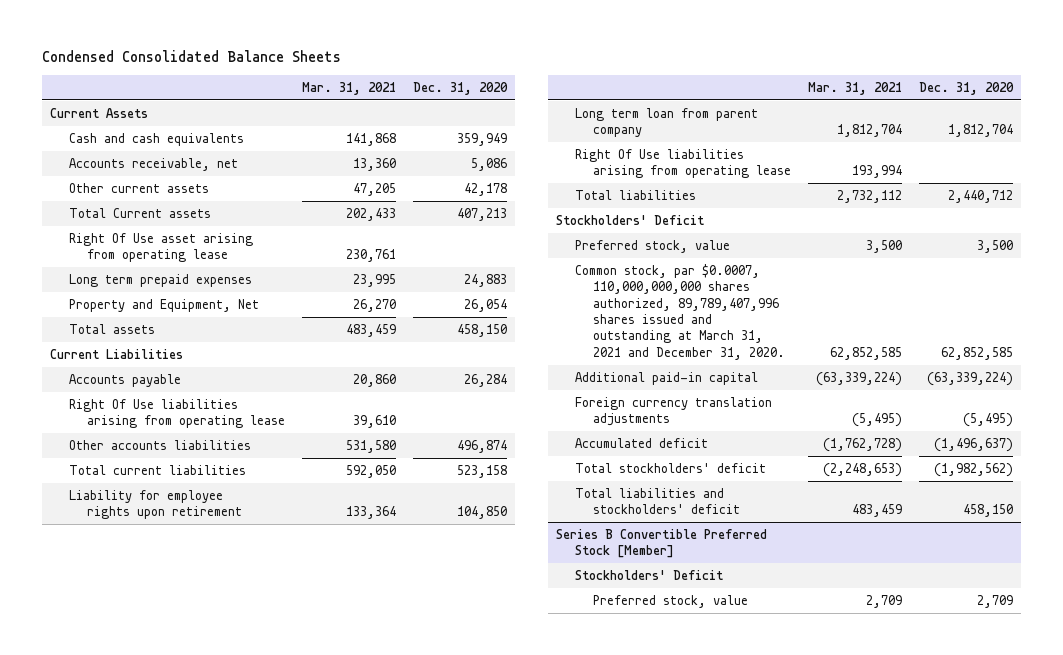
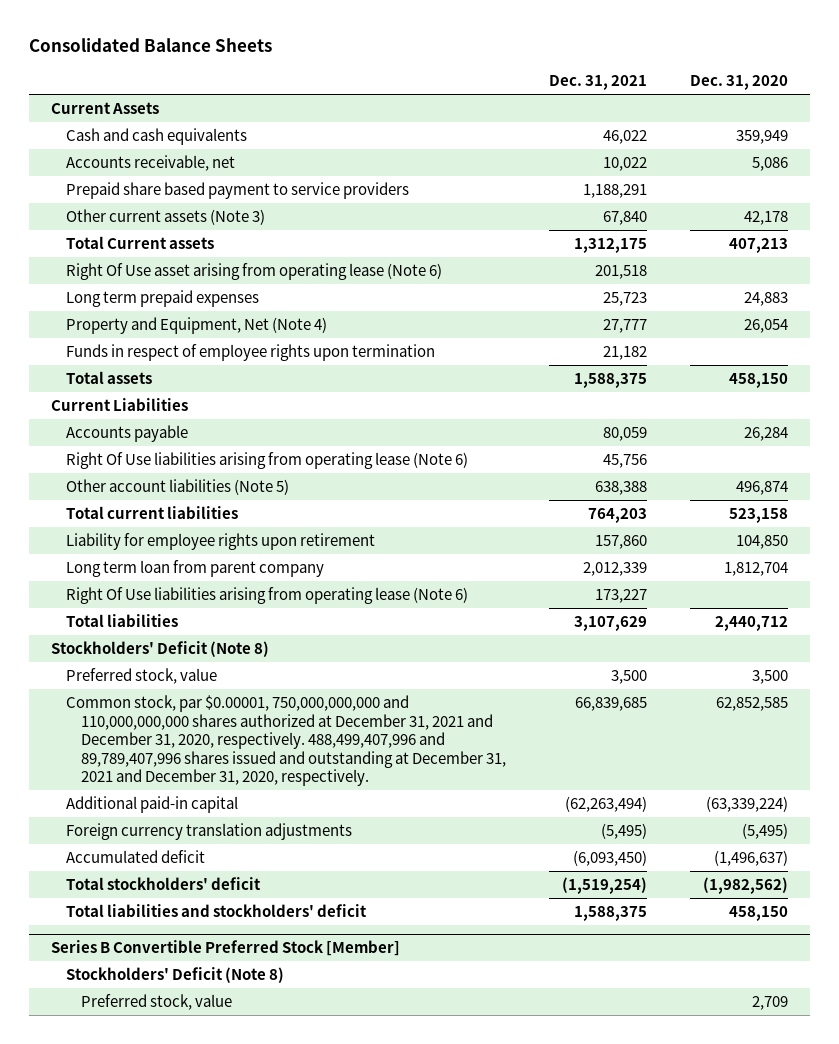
[41,49,341,62] Condensed Consolidated Balance Sheets -> [29,38,273,53] Consolidated Balance Sheets
[301,81,396,95] Mar. 31, 2021 -> none
none -> [549,75,648,91] Dec. 31, 2021
none -> [66,181,410,199] Prepaid share based payment to service providers
[68,182,209,193] Other current assets -> [66,208,266,225] Other current assets (Note 3)
[68,232,253,263] Right Of Use asset arising from operating lease -> [66,262,443,280] Right Of Use asset arising from operating lease (Note 6)
[68,298,259,312] Property and Equipment, Net -> [66,316,328,334] Property and Equipment, Net (Note 4)
none -> [66,343,436,361] Funds in respect of employee rights upon termination
[68,398,286,429] Right Of Use liabilities arising from operating lease -> [66,451,469,469] Right Of Use liabilities arising from operating lease (Note 6)
[68,439,251,450] Other accounts liabilities -> [66,478,290,495] Other account liabilities (Note 5)
[574,148,791,179] Right Of Use liabilities arising from operating lease -> [66,586,469,604] Right Of Use liabilities arising from operating lease (Note 6)
[556,214,705,225] Stockholders' Deficit -> [50,640,269,657] Stockholders' Deficit (Note 8)
[574,263,785,360] Common stock, par $0.0007, 110,000,000,000 shares authorized, 89,789,407,996 shares issued and outstanding at March 31, 2021 and December 31, 2020. -> [66,694,507,787] Common stock, par $0.00001, 750,000,000,000 and 110,000,000,000 shares authorized at December 31, 2021 and December 31, 2020, respectively. 488,499,407,996 and 89,789,407,996 shares issued and outstanding at December 31, 2021 and December 31, 2020, respectively.
[574,569,723,580] Stockholders' Deficit -> [66,966,285,983] Stockholders' Deficit (Note 8)

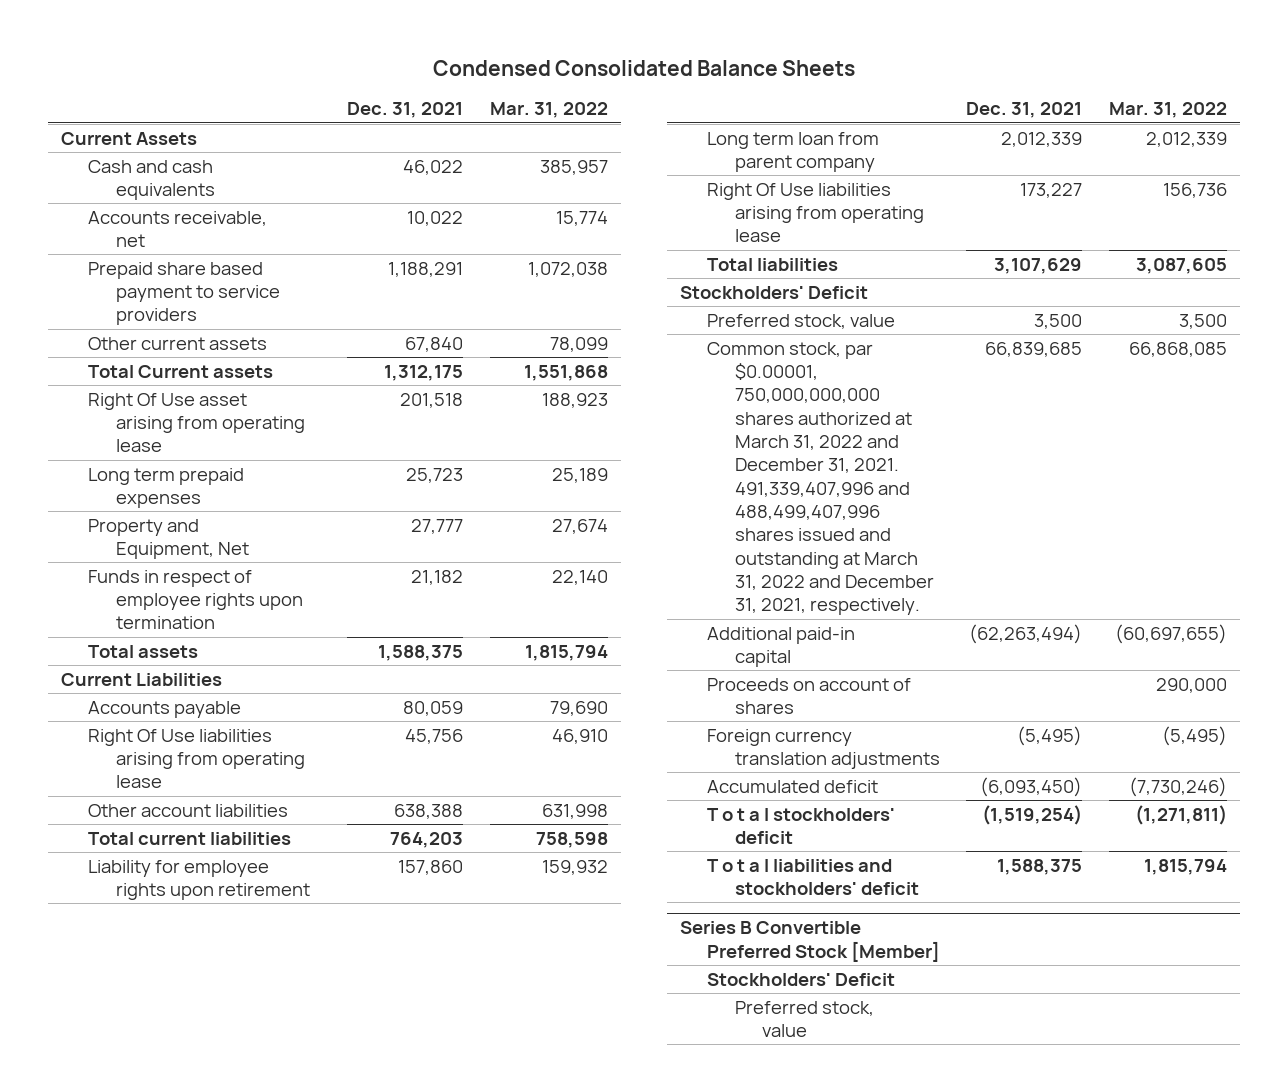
[29,38,273,53] Consolidated Balance Sheets -> [432,60,855,77] Condensed Consolidated Balance Sheets
[690,75,789,91] Dec. 31, 2020 -> none
none -> [489,102,608,119] Mar. 31, 2022
[66,208,266,225] Other current assets (Note 3) -> [88,336,268,350] Other current assets
[66,262,443,280] Right Of Use asset arising from operating lease (Note 6) -> [88,392,305,453] Right Of Use asset arising from operating lease
[66,316,328,334] Property and Equipment, Net (Note 4) -> [88,518,249,559] Property and Equipment, Net
[66,451,469,469] Right Of Use liabilities arising from operating lease (Note 6) -> [88,728,305,789] Right Of Use liabilities arising from operating lease
[66,478,290,495] Other account liabilities (Note 5) -> [88,803,289,817] Other account liabilities
[66,586,469,604] Right Of Use liabilities arising from operating lease (Note 6) -> [707,182,924,243] Right Of Use liabilities arising from operating lease
[50,640,269,657] Stockholders' Deficit (Note 8) -> [679,285,868,299] Stockholders' Deficit
[66,694,507,787] Common stock, par $0.00001, 750,000,000,000 and 110,000,000,000 shares authorized at December 31, 2021 and December 31, 2020, respectively. 488,499,407,996 and 89,789,407,996 shares issued and outstanding at December 31, 2021 and December 31, 2020, respectively. -> [707,341,934,616] Common stock, par $0.00001, 750,000,000,000 shares authorized at March 31, 2022 and December 31, 2021. 491,339,407,996 and 488,499,407,996 shares issued and outstanding at March 31, 2022 and December 31, 2021, respectively.
none -> [707,677,912,714] Proceeds on account of shares
[66,876,262,890] Total stockholders' deficit -> [707,807,896,844] T o t a l stockholders' deficit
[66,903,368,917] Total liabilities and stockholders' deficit -> [707,858,919,895] T o t a l liabilities and stockholders' deficit
[66,966,285,983] Stockholders' Deficit (Note 8) -> [707,972,896,986] Stockholders' Deficit

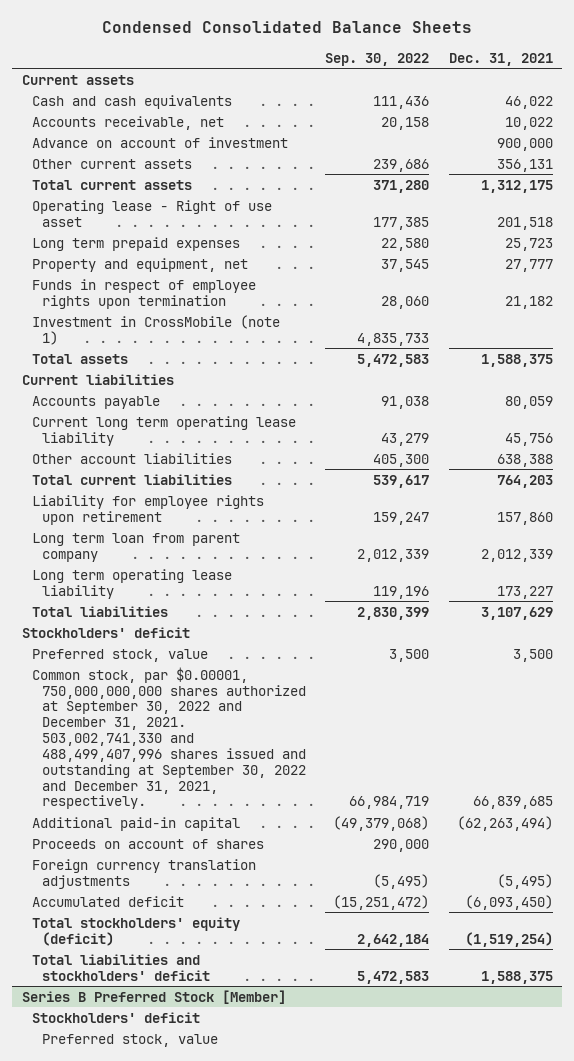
[489,102,608,119] Mar. 31, 2022 -> none
none -> [325,52,430,66] Sep. 30, 2022
[60,131,197,145] Current Assets -> [21,74,134,85] Current assets
[88,261,280,326] Prepaid share based payment to service providers -> none
none -> [31,136,288,148] Advance on account of investment
[405,336,464,352] 67,840 -> [496,158,553,172] 356,131
[88,364,274,378] Total Current assets -> [31,179,192,190] Total current assets
[88,392,305,453] Right Of Use asset arising from operating lease -> [31,199,272,227] Operating lease - Right of use asset
[88,518,249,559] Property and Equipment, Net -> [31,257,248,272] Property and equipment, net
none -> [31,314,280,345] Investment in CrossMobile (note 1)
[60,672,222,686] Current Liabilities -> [21,373,174,385] Current liabilities
[88,728,305,789] Right Of Use liabilities arising from operating lease -> [31,415,296,446] Current long term operating lease liability
[707,182,924,243] Right Of Use liabilities arising from operating lease -> [31,568,232,599] Long term operating lease liability
[679,285,868,299] Stockholders' Deficit -> [21,626,190,638] Stockholders' deficit
[707,341,934,616] Common stock, par $0.00001, 750,000,000,000 shares authorized at March 31, 2022 and December 31, 2021. 491,339,407,996 and 488,499,407,996 shares issued and outstanding at March 31, 2022 and December 31, 2021, respectively. -> [31,666,306,810] Common stock, par $0.00001, 750,000,000,000 shares authorized at September 30, 2022 and December 31, 2021. 503,002,741,330 and 488,499,407,996 shares issued and outstanding at September 30, 2022 and December 31, 2021, respectively.
[707,807,896,844] T o t a l stockholders' deficit -> [31,916,240,946] Total stockholders' equity (deficit)
[707,858,919,895] T o t a l liabilities and stockholders' deficit -> [31,953,210,981] Total liabilities and stockholders' deficit
[679,921,941,962] Series B Convertible Preferred Stock [Member] -> [21,989,286,1004] Series B Preferred Stock [Member]
[707,972,896,986] Stockholders' Deficit -> [31,1011,200,1023] Stockholders' deficit

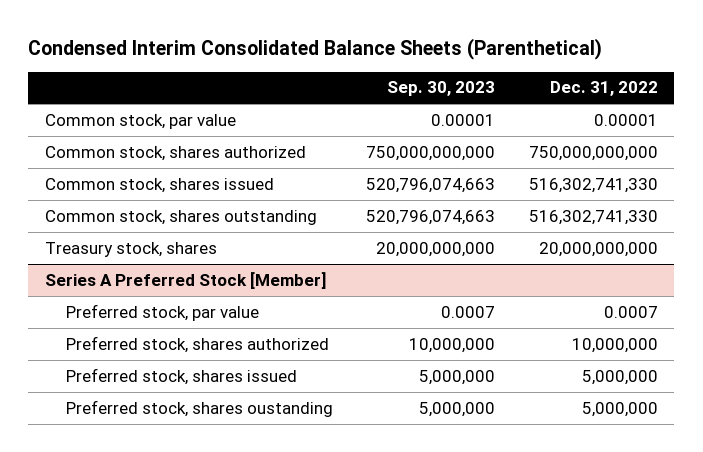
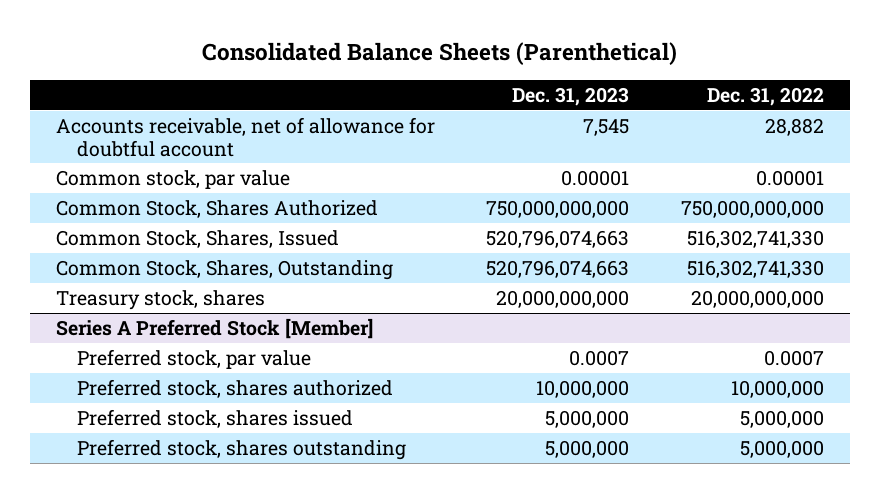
[28,37,603,60] Condensed Interim Consolidated Balance Sheets (Parenthetical) -> [201,42,677,66] Consolidated Balance Sheets (Parenthetical)
[387,81,496,97] Sep. 30, 2023 -> none
none -> [512,86,630,106] Dec. 31, 2023
none -> [55,116,435,157] Accounts receivable, net of allowance for doubtful account
[44,145,306,161] Common stock, shares authorized -> [55,199,378,218] Common Stock, Shares Authorized
[44,177,274,193] Common stock, shares issued -> [55,229,339,248] Common Stock, Shares, Issued
[44,209,317,225] Common stock, shares outstanding -> [55,259,393,280] Common Stock, Shares, Outstanding
[66,399,334,417] Preferred stock, shares oustanding -> [76,438,406,460] Preferred stock, shares outstanding

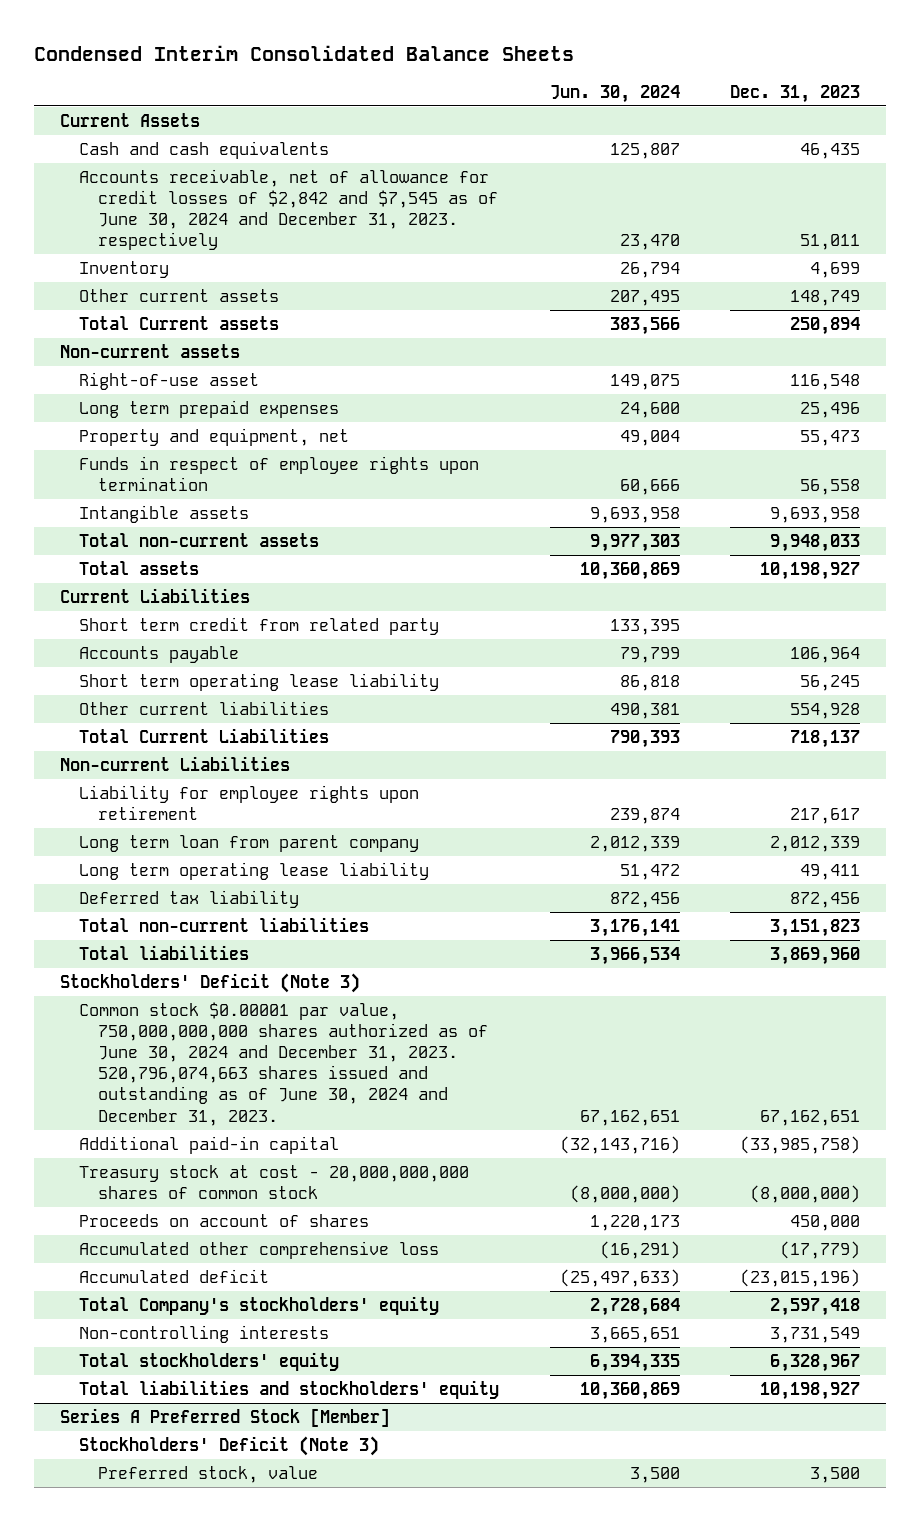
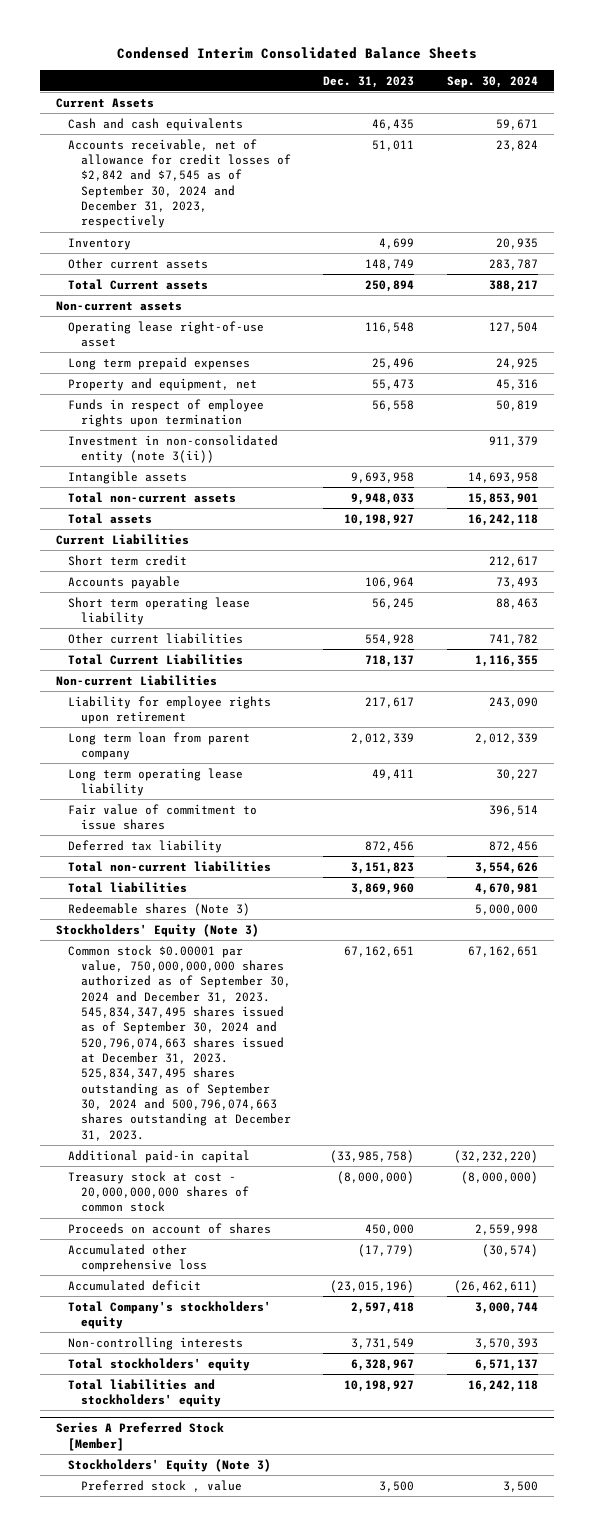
[549,84,680,103] Jun. 30, 2024 -> none
none -> [446,75,538,88] Sep. 30, 2024
[79,169,499,251] Accounts receivable, net of allowance for credit losses of $2,842 and $7,545 as of June 30, 2024 and December 31, 2023. respectively -> [68,138,292,229] Accounts receivable, net of allowance for credit losses of $2,842 and $7,545 as of September 30, 2024 and December 31, 2023, respectively
[79,372,260,391] Right-of-use asset -> [68,320,265,348] Operating lease right-of-use asset
none -> [68,434,279,464] Investment in non-consolidated entity (note 3(ii))
[79,617,440,636] Short term credit from related party -> [68,554,188,566] Short term credit
none -> [68,803,258,831] Fair value of commitment to issue shares
none -> [68,902,251,916] Redeemable shares (Note 3)
[59,973,360,994] Stockholders' Deficit (Note 3) -> [55,923,259,937] Stockholders' Equity (Note 3)
[79,1002,489,1126] Common stock $0.00001 par value, 750,000,000,000 shares authorized as of June 30, 2024 and December 31, 2023. 520,796,074,663 shares issued and outstanding as of June 30, 2024 and December 31, 2023. -> [68,944,292,1141] Common stock $0.00001 par value, 750,000,000,000 shares authorized as of September 30, 2024 and December 31, 2023. 545,834,347,495 shares issued as of September 30, 2024 and 520,796,074,663 shares issued at December 31, 2023. 525,834,347,495 shares outstanding as of September 30, 2024 and 500,796,074,663 shares outstanding at December 31, 2023.
[79,1436,380,1457] Stockholders' Deficit (Note 3) -> [68,1458,272,1472] Stockholders' Equity (Note 3)
[98,1466,319,1484] Preferred stock, value -> [81,1479,243,1492] Preferred stock , value

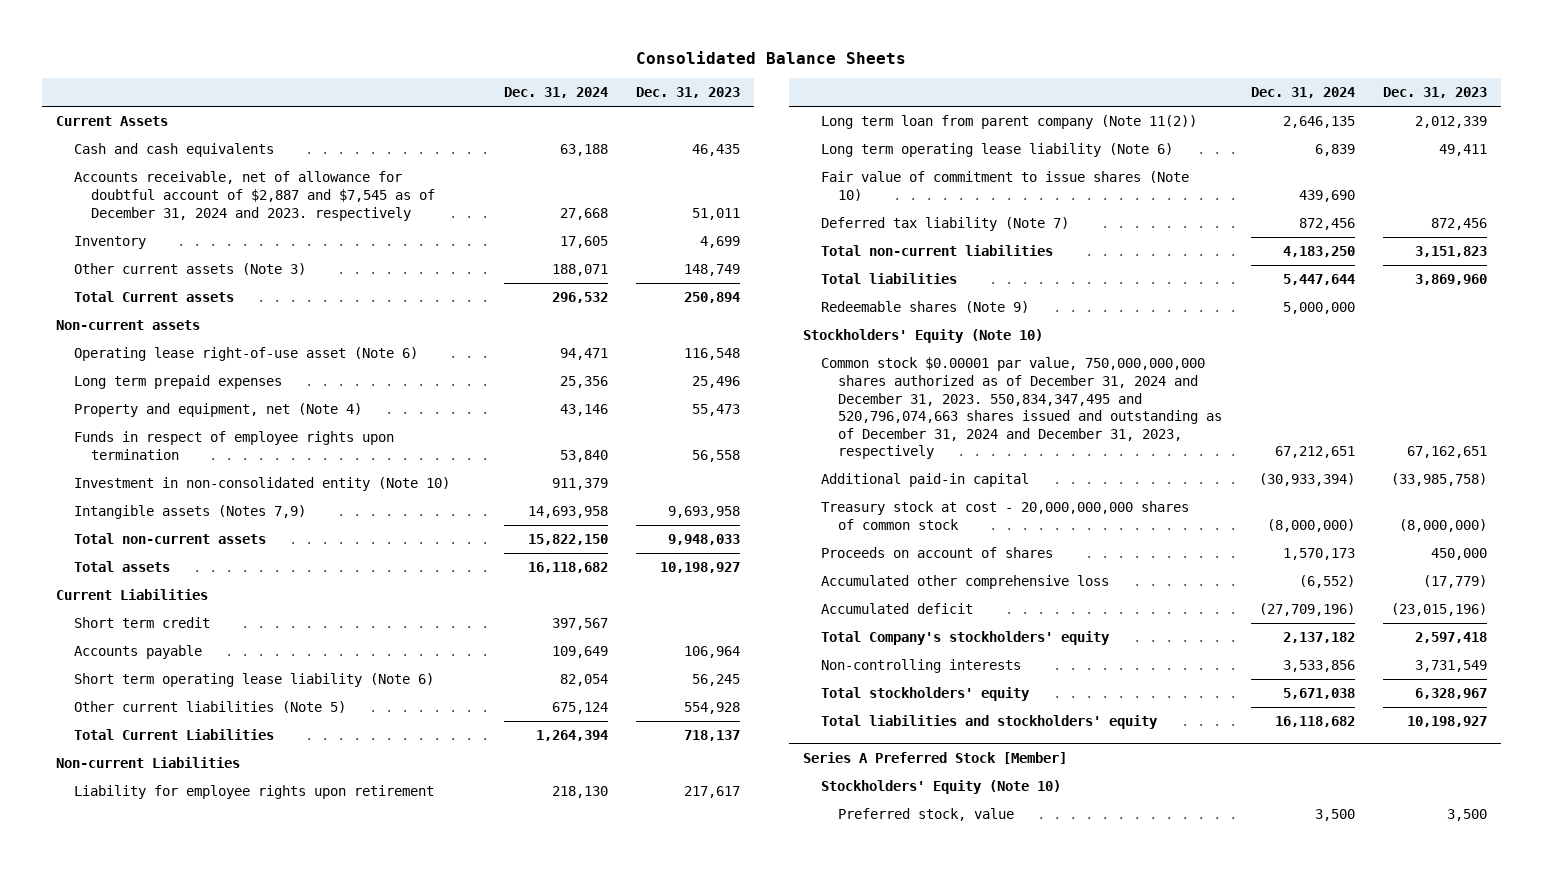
[116,47,477,60] Condensed Interim Consolidated Balance Sheets -> [636,50,907,64] Consolidated Balance Sheets
[446,75,538,88] Sep. 30, 2024 -> none
none -> [503,86,608,98] Dec. 31, 2024
[68,138,292,229] Accounts receivable, net of allowance for credit losses of $2,842 and $7,545 as of September 30, 2024 and December 31, 2023, respectively -> [73,171,436,221] Accounts receivable, net of allowance for doubtful account of $2,887 and $7,545 as of December 31, 2024 and 2023. respectively
[68,257,209,269] Other current assets -> [73,263,306,276] Other current assets (Note 3)
[68,320,265,348] Operating lease right-of-use asset -> [73,347,418,362] Operating lease right-of-use asset (Note 6)
[68,377,258,391] Property and equipment, net -> [73,403,362,418] Property and equipment, net (Note 4)
[68,434,279,464] Investment in non-consolidated entity (note 3(ii)) -> [73,477,450,492] Investment in non-consolidated entity (Note 10)
[68,470,188,484] Intangible assets -> [73,505,306,520] Intangible assets (Notes 7,9)
[68,596,251,626] Short term operating lease liability -> [73,673,434,688] Short term operating lease liability (Note 6)
[68,632,244,644] Other current liabilities -> [73,701,346,714] Other current liabilities (Note 5)
[68,731,251,761] Long term loan from parent company -> [820,115,1197,130] Long term loan from parent company (Note 11(2))
[68,767,244,797] Long term operating lease liability -> [820,143,1173,158] Long term operating lease liability (Note 6)
[68,803,258,831] Fair value of commitment to issue shares -> [820,171,1189,201] Fair value of commitment to issue shares (Note 10)
[68,839,223,853] Deferred tax liability -> [820,217,1069,232] Deferred tax liability (Note 7)
[68,902,251,916] Redeemable shares (Note 3) -> [820,301,1029,314] Redeemable shares (Note 9)
[55,923,259,937] Stockholders' Equity (Note 3) -> [803,329,1044,344] Stockholders' Equity (Note 10)
[68,944,292,1141] Common stock $0.00001 par value, 750,000,000,000 shares authorized as of September 30, 2024 and December 31, 2023. 545,834,347,495 shares issued as of September 30, 2024 and 520,796,074,663 shares issued at December 31, 2023. 525,834,347,495 shares outstanding as of September 30, 2024 and 500,796,074,663 shares outstanding at December 31, 2023. -> [820,357,1223,460] Common stock $0.00001 par value, 750,000,000,000 shares authorized as of December 31, 2024 and December 31, 2023. 550,834,347,495 and 520,796,074,663 shares issued and outstanding as of December 31, 2024 and December 31, 2023, respectively
[68,1458,272,1472] Stockholders' Equity (Note 3) -> [820,780,1061,795] Stockholders' Equity (Note 10)
[81,1479,243,1492] Preferred stock , value -> [838,808,1015,822] Preferred stock, value

